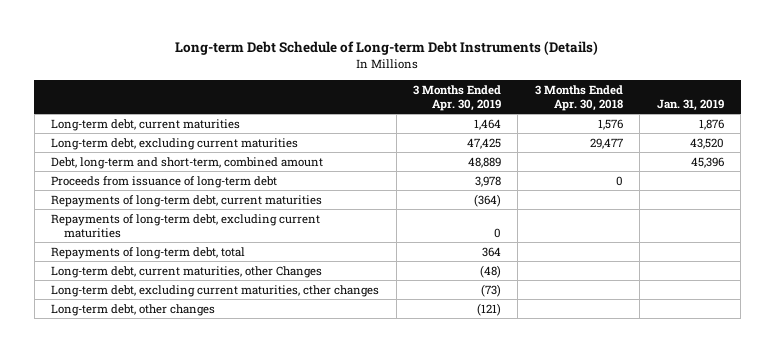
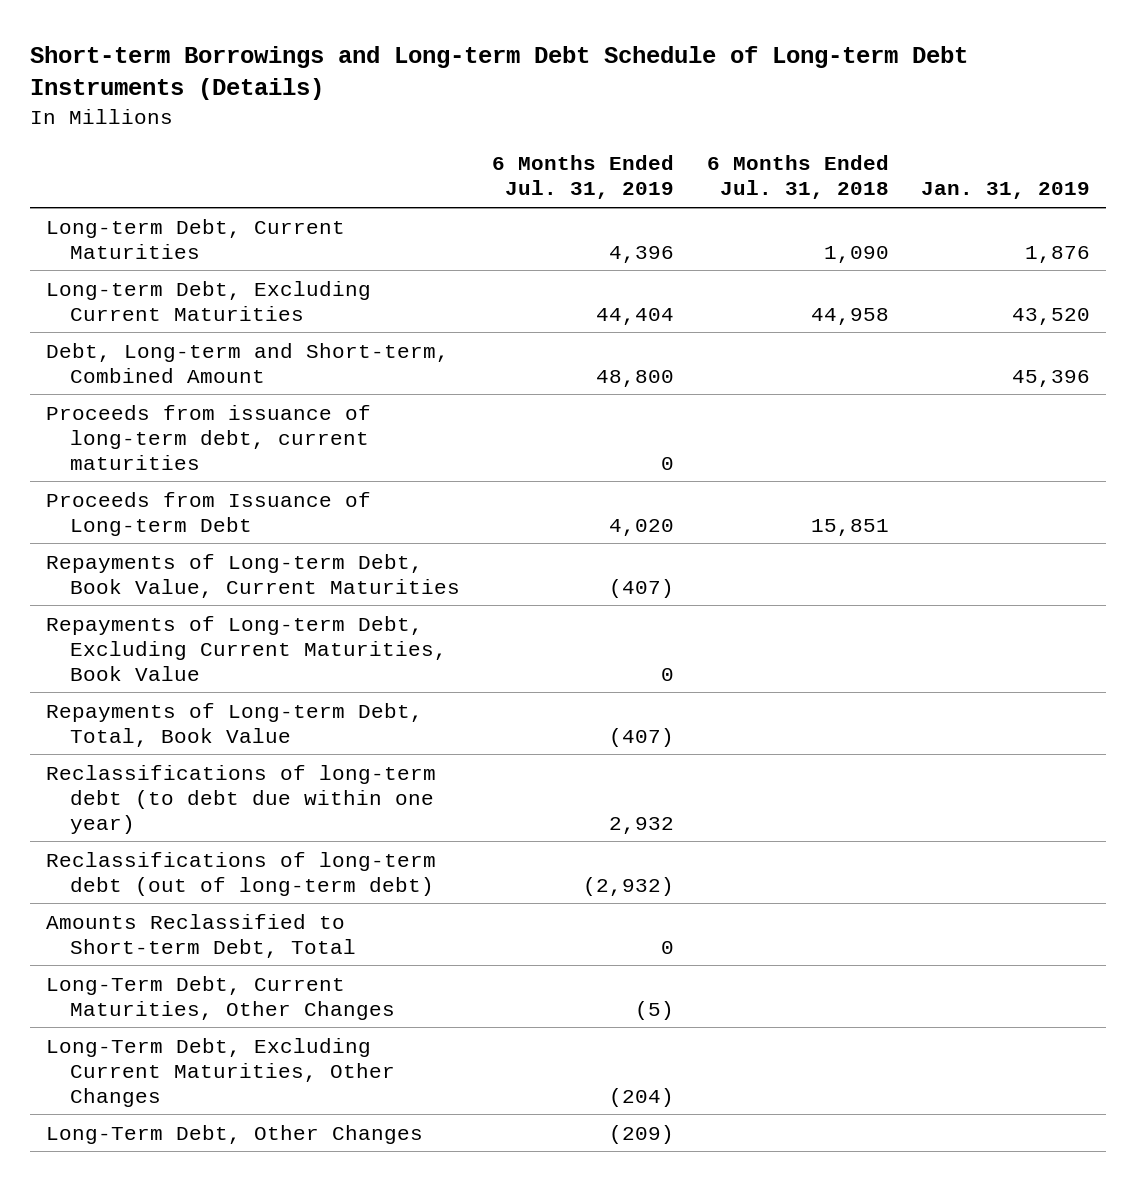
[175,41,599,56] Long-term Debt Schedule of Long-term Debt Instruments (Details) -> [30,45,969,101] Short-term Borrowings and Long-term Debt Schedule of Long-term Debt Instruments (Details)
[412,84,501,111] 3 Months Ended Apr. 30, 2019 -> none
[534,84,623,111] 3 Months Ended Apr. 30, 2018 -> none
none -> [492,155,675,200] 6 Months Ended Jul. 31, 2019
none -> [706,155,889,200] 6 Months Ended Jul. 31, 2018
[51,118,241,131] Long-term debt, current maturities -> [46,218,346,259] Long-term Debt, Current Maturities
[51,137,299,150] Long-term debt, excluding current maturities -> [46,280,372,321] Long-term Debt, Excluding Current Maturities
[51,156,324,169] Debt, long-term and short-term, combined amount -> [46,342,450,383] Debt, Long-term and Short-term, Combined Amount
none -> [46,404,372,470] Proceeds from issuance of long-term debt, current maturities
[51,175,278,188] Proceeds from issuance of long-term debt -> [46,491,372,536] Proceeds from Issuance of Long-term Debt
[51,194,323,207] Repayments of long-term debt, current maturities -> [46,553,461,598] Repayments of Long-term Debt, Book Value, Current Maturities
[51,213,321,239] Repayments of long-term debt, excluding current maturities -> [46,615,448,681] Repayments of Long-term Debt, Excluding Current Maturities, Book Value
[51,246,246,259] Repayments of long-term debt, total -> [46,702,424,747] Repayments of Long-term Debt, Total, Book Value
none -> [46,764,437,834] Reclassifications of long-term debt (to debt due within one year)
none -> [46,851,437,896] Reclassifications of long-term debt (out of long-term debt)
none -> [46,913,357,958] Amounts Reclassified to Short-term Debt, Total
[51,265,323,278] Long-term debt, current maturities, other Changes -> [46,975,396,1020] Long-Term Debt, Current Maturities, Other Changes
[51,284,380,297] Long-term debt, excluding current maturities, cther changes -> [46,1037,396,1107] Long-Term Debt, Excluding Current Maturities, Other Changes
[51,303,216,316] Long-term debt, other changes -> [46,1124,424,1144] Long-Term Debt, Other Changes

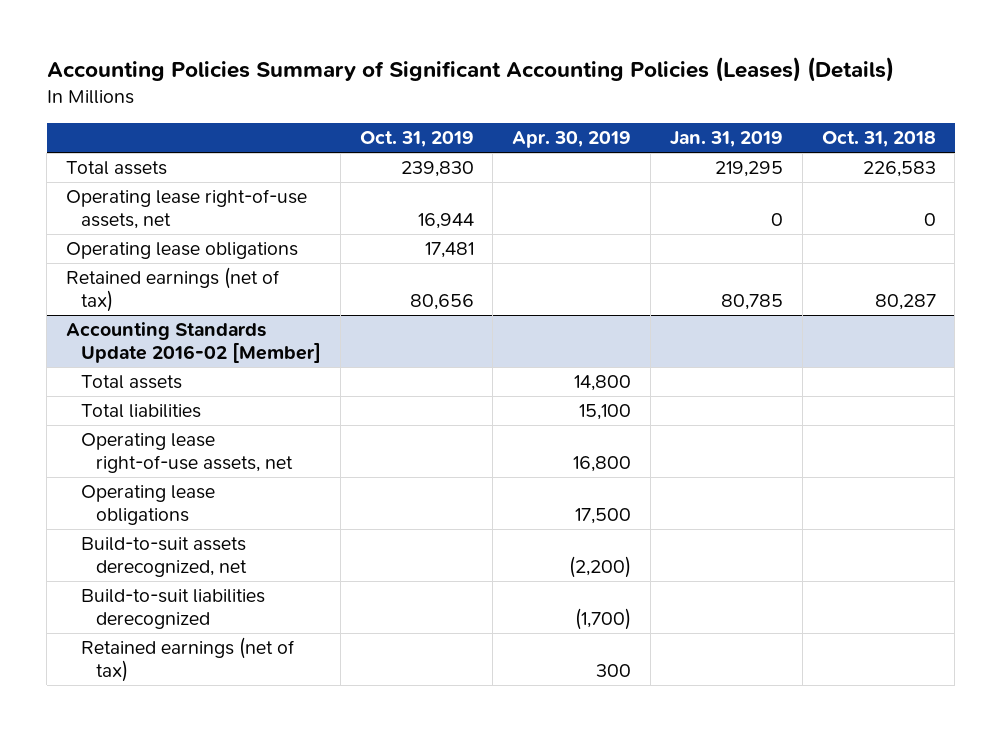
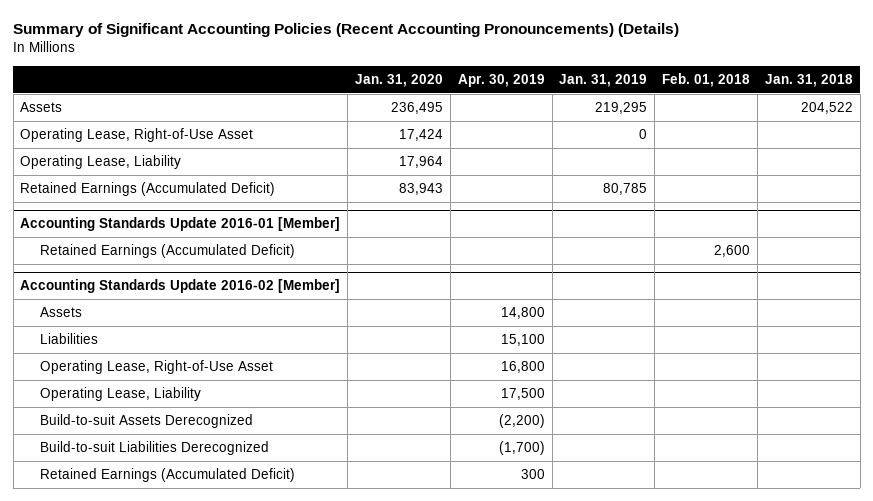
[46,57,894,83] Accounting Policies Summary of Significant Accounting Policies (Leases) (Details) -> [13,23,680,38] Summary of Significant Accounting Policies (Recent Accounting Pronouncements) (Details)
[359,131,474,148] Oct. 31, 2019 -> none
[821,131,936,148] Oct. 31, 2018 -> none
none -> [355,73,444,87] Jan. 31, 2020
none -> [662,72,751,87] Feb. 01, 2018
none -> [764,73,853,87] Jan. 31, 2018
[66,161,168,176] Total assets -> [20,102,63,113] Assets
[66,189,308,229] Operating lease right-of-use assets, net -> [20,128,254,143] Operating Lease, Right-of-Use Asset
[66,242,299,260] Operating lease obligations -> [20,155,182,170] Operating Lease, Liability
[66,267,281,312] Retained earnings (net of tax) -> [20,182,276,197] Retained Earnings (Accumulated Deficit)
none -> [20,217,341,232] Accounting Standards Update 2016-01 [Member]
none -> [39,244,295,259] Retained Earnings (Accumulated Deficit)
[81,375,183,390] Total assets -> [39,307,82,318] Assets
[81,404,202,419] Total liabilities -> [39,333,98,345] Liabilities
[81,433,293,473] Operating lease right-of-use assets, net -> [39,360,273,375] Operating Lease, Right-of-Use Asset
[81,485,216,525] Operating lease obligations -> [39,387,201,402] Operating Lease, Liability
[81,537,247,577] Build-to-suit assets derecognized, net -> [39,414,253,429] Build-to-suit Assets Derecognized
[81,589,266,629] Build-to-suit liabilities derecognized -> [39,441,269,456] Build-to-suit Liabilities Derecognized
[81,637,296,682] Retained earnings (net of tax) -> [39,468,295,483] Retained Earnings (Accumulated Deficit)

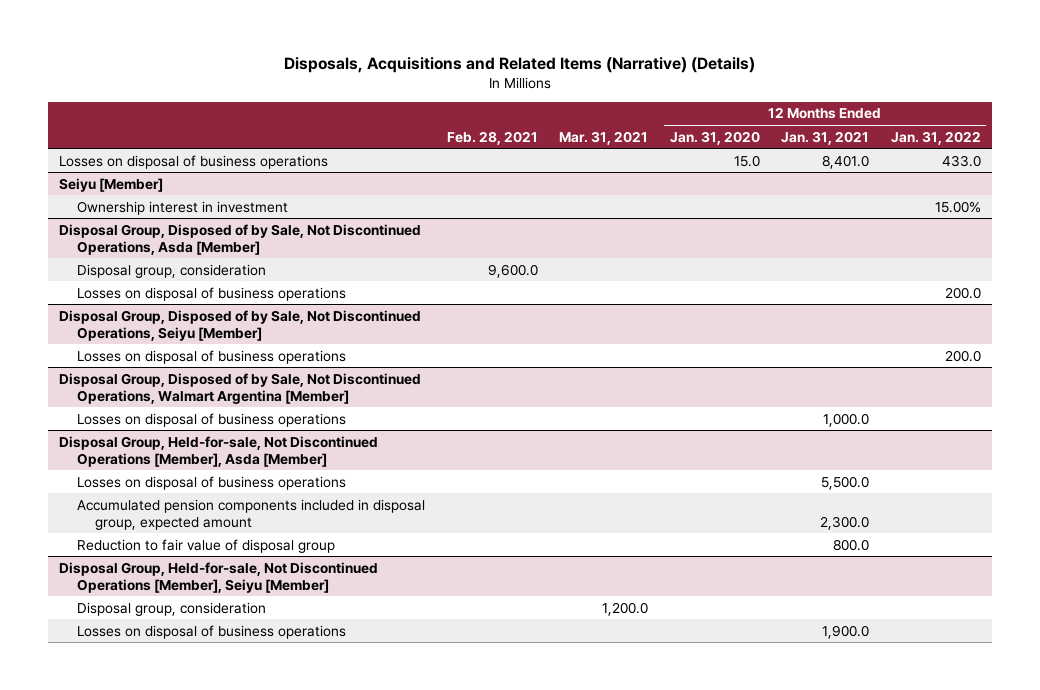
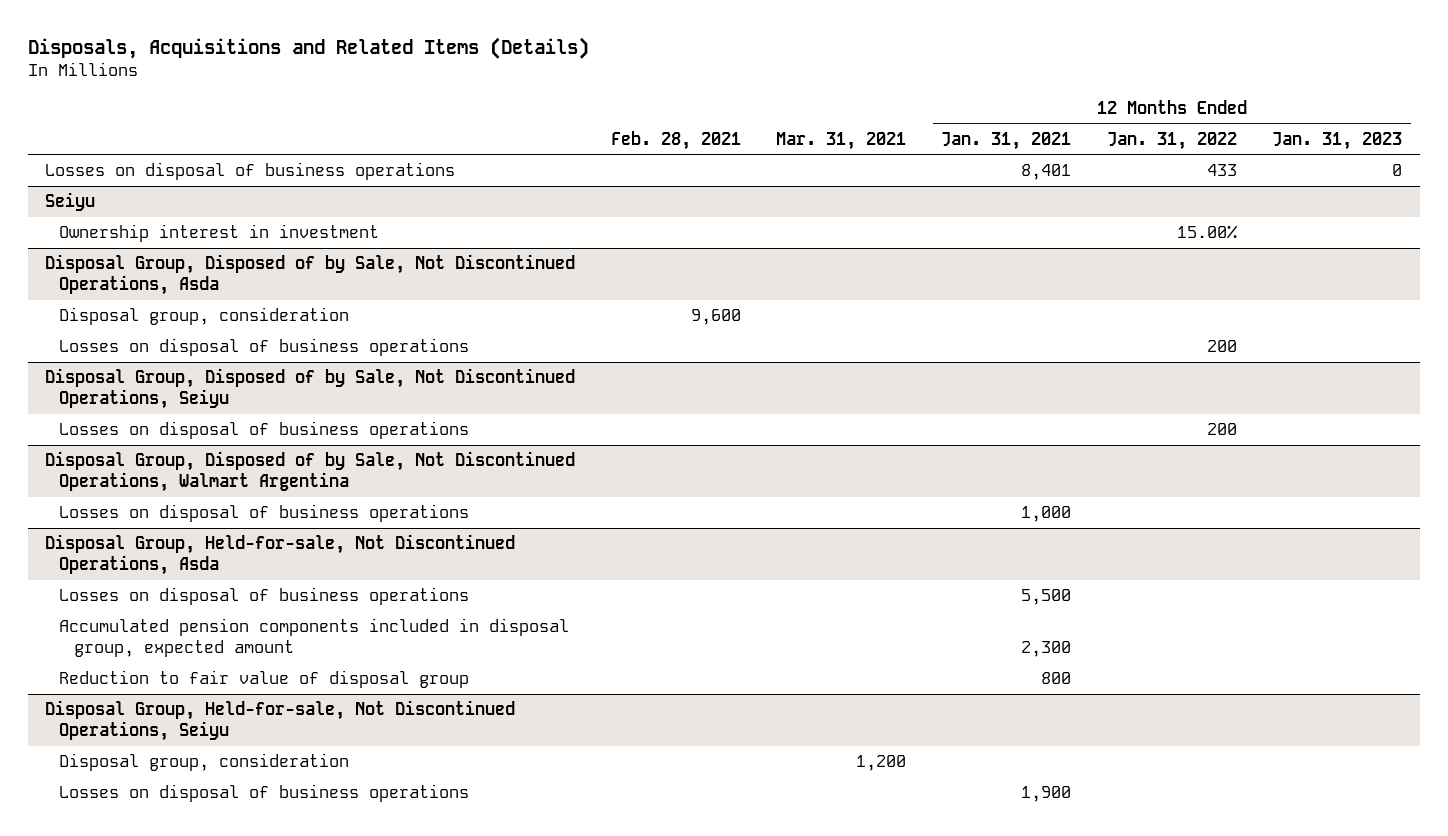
[283,57,755,74] Disposals, Acquisitions and Related Items (Narrative) (Details) -> [27,36,589,59] Disposals, Acquisitions and Related Items (Details)
[669,130,760,145] Jan. 31, 2020 -> none
none -> [1272,131,1403,150] Jan. 31, 2023
[822,154,870,169] 8,401.0 -> [1021,164,1072,181] 8,401
[941,154,981,167] 433.0 -> [1206,164,1237,177] 433
[58,177,163,192] Seiyu [Member] -> [45,192,96,212] Seiyu
[58,223,421,255] Disposal Group, Disposed of by Sale, Not Discontinued Operations, Asda [Member] -> [45,254,576,296] Disposal Group, Disposed of by Sale, Not Discontinued Operations, Asda
[487,263,538,278] 9,600.0 -> [690,309,741,326] 9,600
[944,286,981,299] 200.0 -> [1206,340,1237,353] 200
[58,309,421,341] Disposal Group, Disposed of by Sale, Not Discontinued Operations, Seiyu [Member] -> [45,368,576,410] Disposal Group, Disposed of by Sale, Not Discontinued Operations, Seiyu
[944,349,981,362] 200.0 -> [1206,423,1237,436] 200
[58,372,421,404] Disposal Group, Disposed of by Sale, Not Discontinued Operations, Walmart Argentina [Member] -> [45,451,576,493] Disposal Group, Disposed of by Sale, Not Discontinued Operations, Walmart Argentina
[823,412,870,427] 1,000.0 -> [1021,506,1072,523] 1,000
[58,435,378,467] Disposal Group, Held-for-sale, Not Discontinued Operations [Member], Asda [Member] -> [45,534,516,576] Disposal Group, Held-for-sale, Not Discontinued Operations, Asda
[821,475,870,490] 5,500.0 -> [1021,589,1072,606] 5,500
[820,515,870,530] 2,300.0 -> [1021,641,1072,658] 2,300
[833,538,870,551] 800.0 -> [1041,672,1072,685] 800
[58,561,378,593] Disposal Group, Held-for-sale, Not Discontinued Operations [Member], Seiyu [Member] -> [45,700,516,742] Disposal Group, Held-for-sale, Not Discontinued Operations, Seiyu
[602,601,649,616] 1,200.0 -> [856,755,907,772] 1,200
[822,624,870,639] 1,900.0 -> [1021,786,1072,803] 1,900

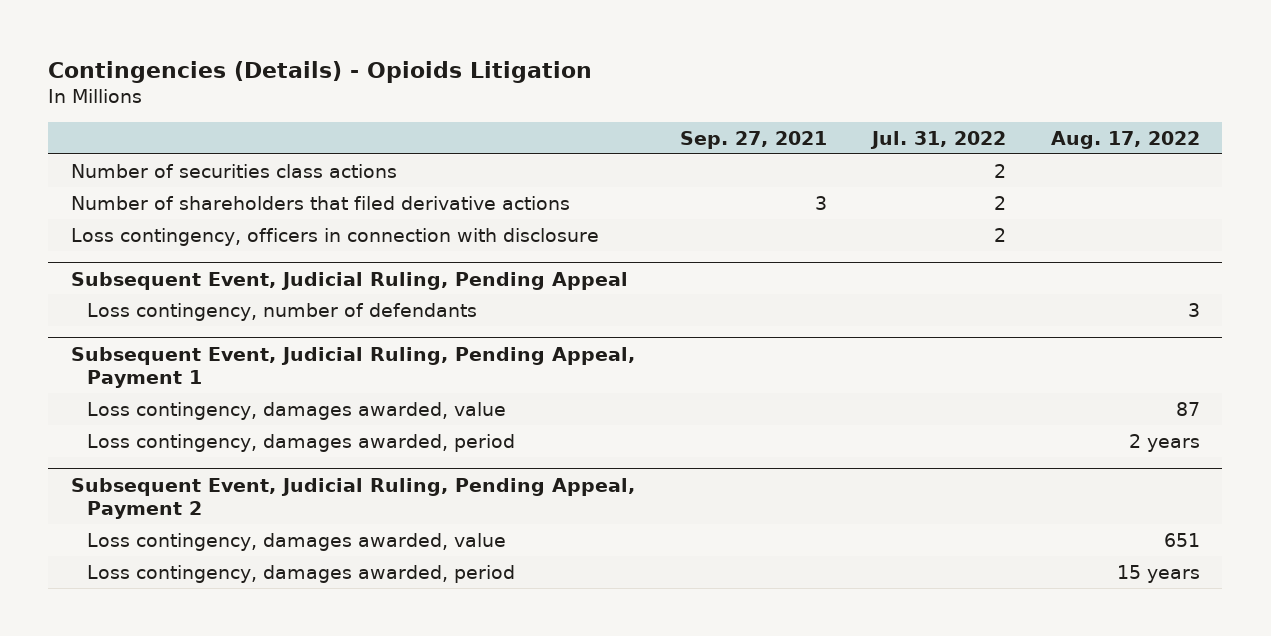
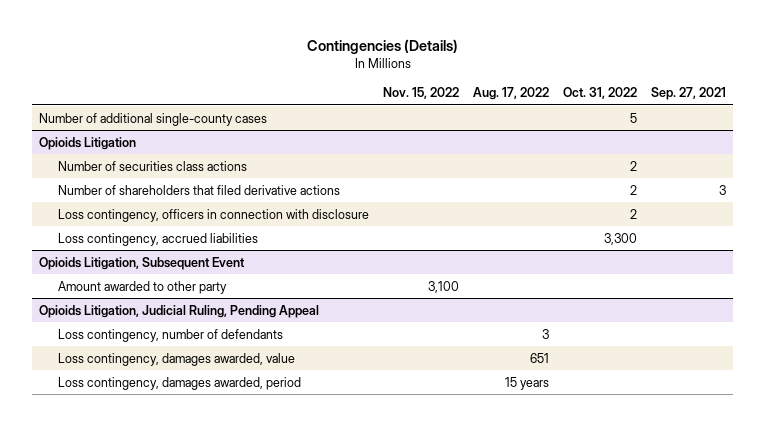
[48,60,593,83] Contingencies (Details) - Opioids Litigation -> [306,39,458,55] Contingencies (Details)
[869,131,1006,150] Jul. 31, 2022 -> none
none -> [383,87,460,100] Nov. 15, 2022
none -> [563,87,638,100] Oct. 31, 2022
[70,163,397,178] Number of securities class actions -> none
[70,195,570,210] Number of shareholders that filed derivative actions -> none
[70,227,599,246] Loss contingency, officers in connection with disclosure -> none
[70,271,628,290] Subsequent Event, Judicial Ruling, Pending Appeal -> none
[86,302,477,321] Loss contingency, number of defendants -> none
[70,346,635,389] Subsequent Event, Judicial Ruling, Pending Appeal, Payment 1 -> none
[86,401,506,420] Loss contingency, damages awarded, value -> none
[86,433,515,452] Loss contingency, damages awarded, period -> none
none -> [39,112,268,126] Number of additional single-county cases
none -> [39,136,137,150] Opioids Litigation
none -> [58,160,248,171] Number of securities class actions
none -> [58,184,341,195] Number of shareholders that filed derivative actions
none -> [58,208,370,222] Loss contingency, officers in connection with disclosure
none -> [58,232,259,246] Loss contingency, accrued liabilities
none -> [39,256,246,270] Opioids Litigation, Subsequent Event
none -> [58,280,228,294] Amount awarded to other party
[70,477,635,520] Subsequent Event, Judicial Ruling, Pending Appeal, Payment 2 -> [39,304,320,318] Opioids Litigation, Judicial Ruling, Pending Appeal
none -> [58,328,284,342] Loss contingency, number of defendants

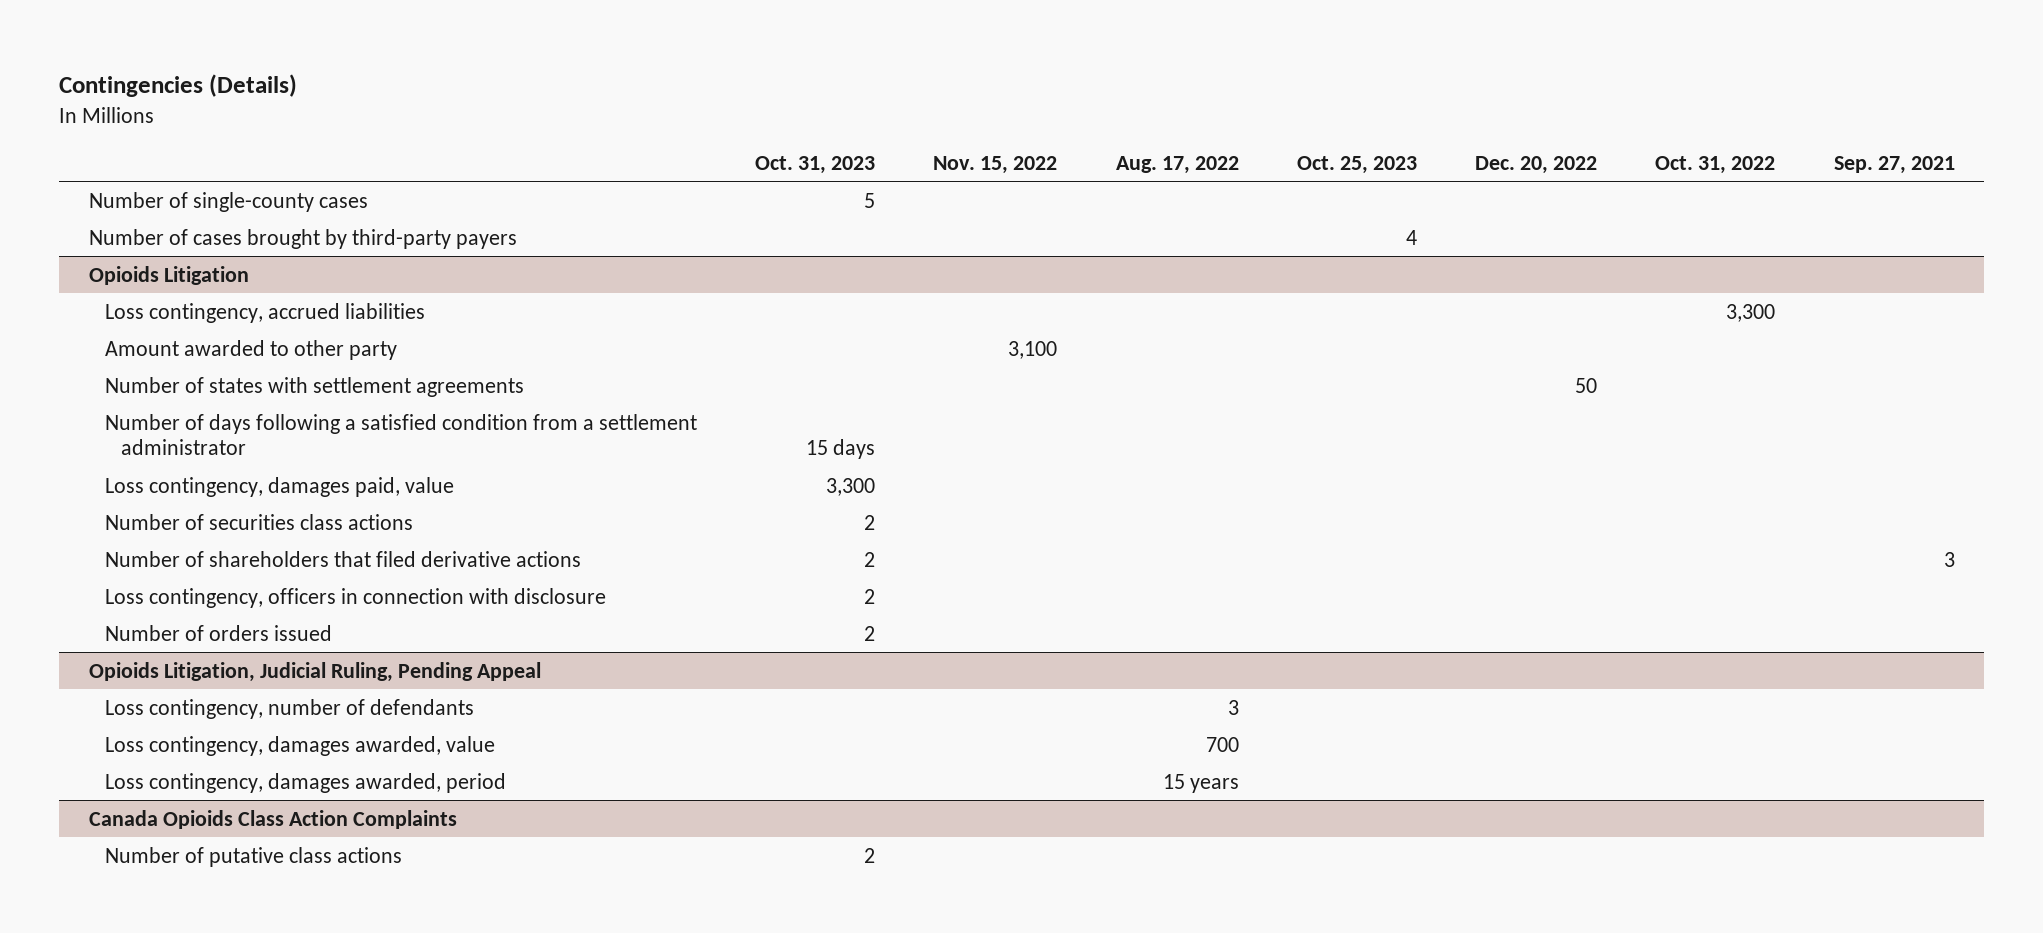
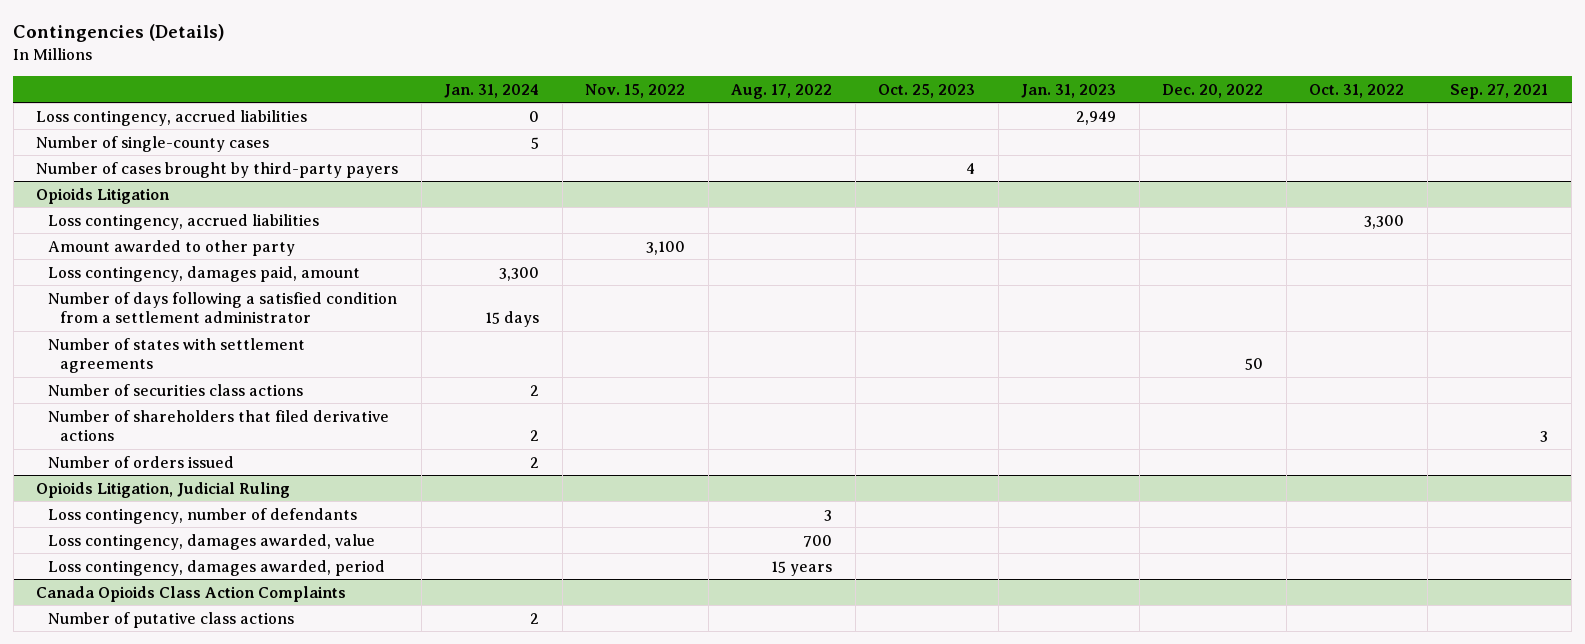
[754,155,875,174] Oct. 31, 2023 -> none
none -> [444,83,540,98] Jan. 31, 2024
none -> [1021,83,1117,98] Jan. 31, 2023
none -> [36,109,308,126] Loss contingency, accrued liabilities
none -> [48,265,361,282] Loss contingency, damages paid, amount
[104,476,454,497] Loss contingency, damages paid, value -> none
[104,376,524,397] Number of states with settlement agreements -> [48,337,306,373] Number of states with settlement agreements
[104,587,606,608] Loss contingency, officers in connection with disclosure -> none
[88,661,541,682] Opioids Litigation, Judicial Ruling, Pending Appeal -> [36,481,291,498] Opioids Litigation, Judicial Ruling

